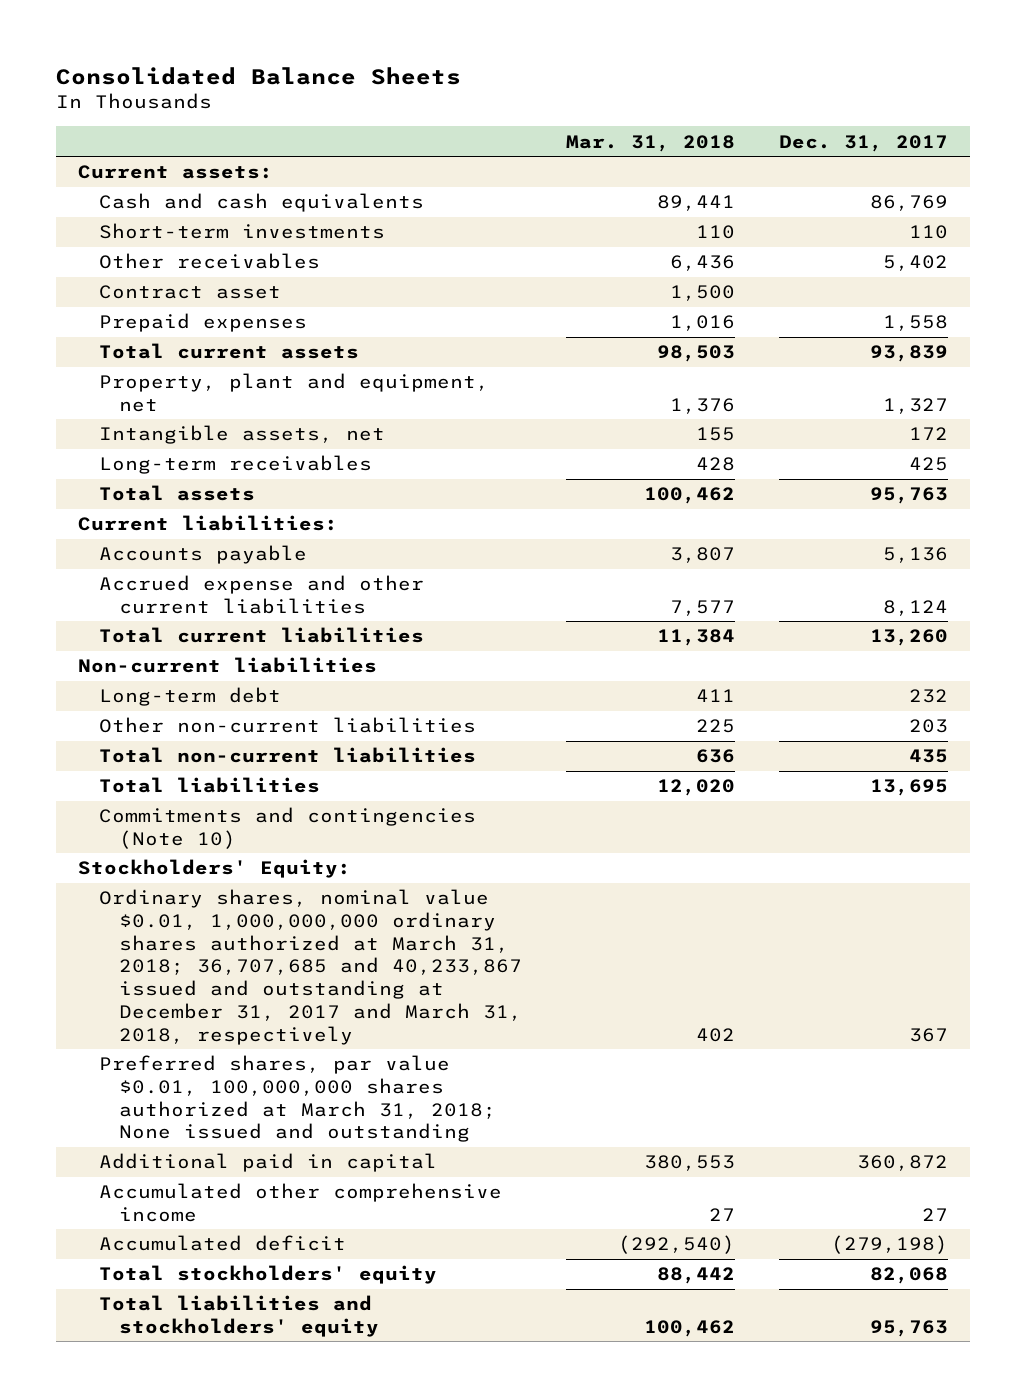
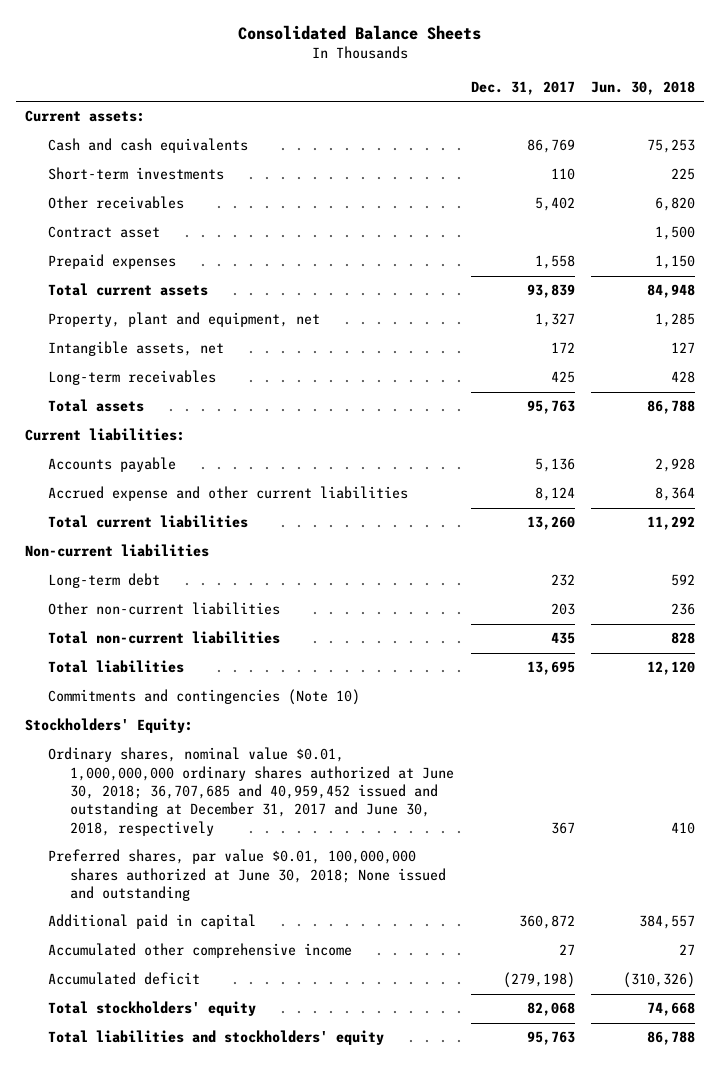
[566,134,736,152] Mar. 31, 2018 -> none
none -> [591,81,696,96] Jun. 30, 2018
[98,889,523,1045] Ordinary shares, nominal value $0.01, 1,000,000,000 ordinary shares authorized at March 31, 2018; 36,707,685 and 40,233,867 issued and outstanding at December 31, 2017 and March 31, 2018, respectively -> [47,747,455,836] Ordinary shares, nominal value $0.01, 1,000,000,000 ordinary shares authorized at June 30, 2018; 36,707,685 and 40,959,452 issued and outstanding at December 31, 2017 and June 30, 2018, respectively
[98,1055,497,1143] Preferred shares, par value $0.01, 100,000,000 shares authorized at March 31, 2018; None issued and outstanding -> [47,849,447,902] Preferred shares, par value $0.01, 100,000,000 shares authorized at June 30, 2018; None issued and outstanding

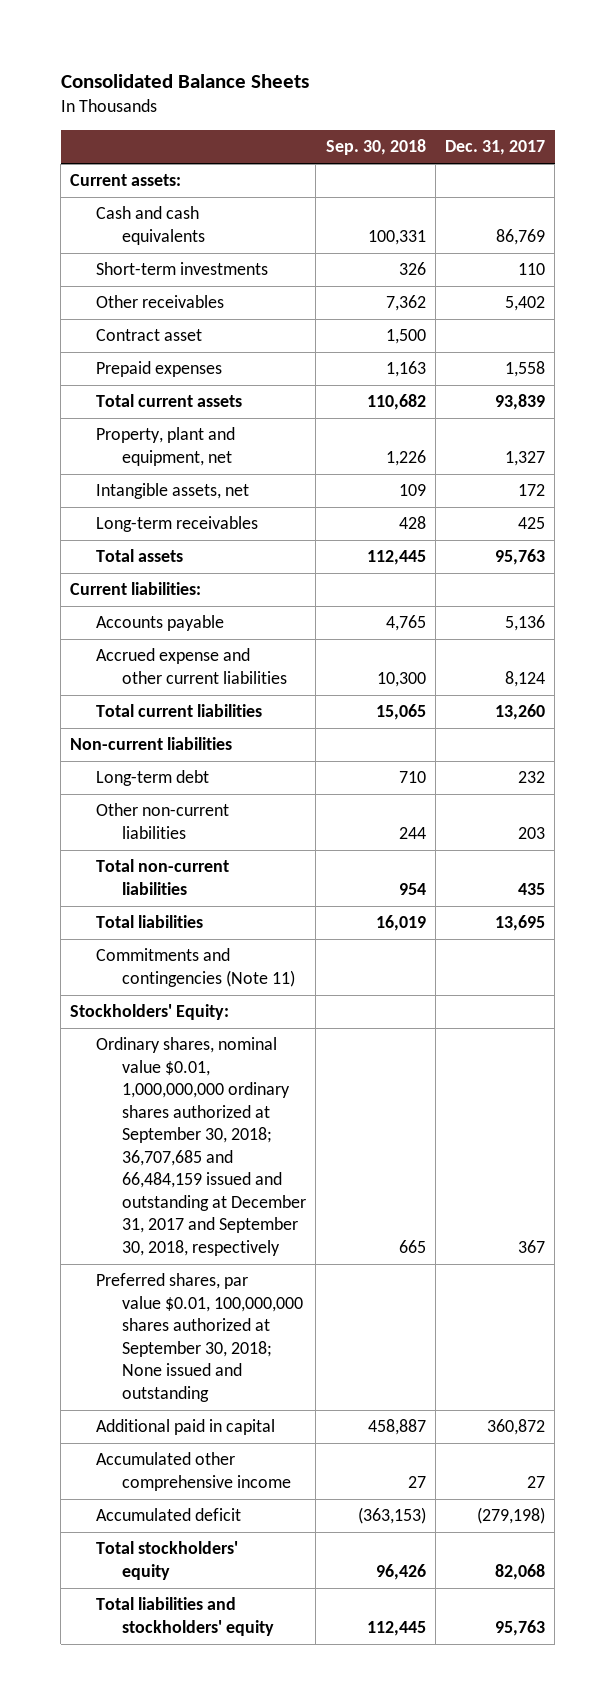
[591,81,696,96] Jun. 30, 2018 -> none
none -> [325,139,426,156] Sep. 30, 2018
[47,689,360,706] Commitments and contingencies (Note 10) -> [96,948,296,987] Commitments and contingencies (Note 11)
[47,747,455,836] Ordinary shares, nominal value $0.01, 1,000,000,000 ordinary shares authorized at June 30, 2018; 36,707,685 and 40,959,452 issued and outstanding at December 31, 2017 and June 30, 2018, respectively -> [96,1037,307,1256] Ordinary shares, nominal value $0.01, 1,000,000,000 ordinary shares authorized at September 30, 2018; 36,707,685 and 66,484,159 issued and outstanding at December 31, 2017 and September 30, 2018, respectively
[47,849,447,902] Preferred shares, par value $0.01, 100,000,000 shares authorized at June 30, 2018; None issued and outstanding -> [96,1273,304,1402] Preferred shares, par value $0.01, 100,000,000 shares authorized at September 30, 2018; None issued and outstanding

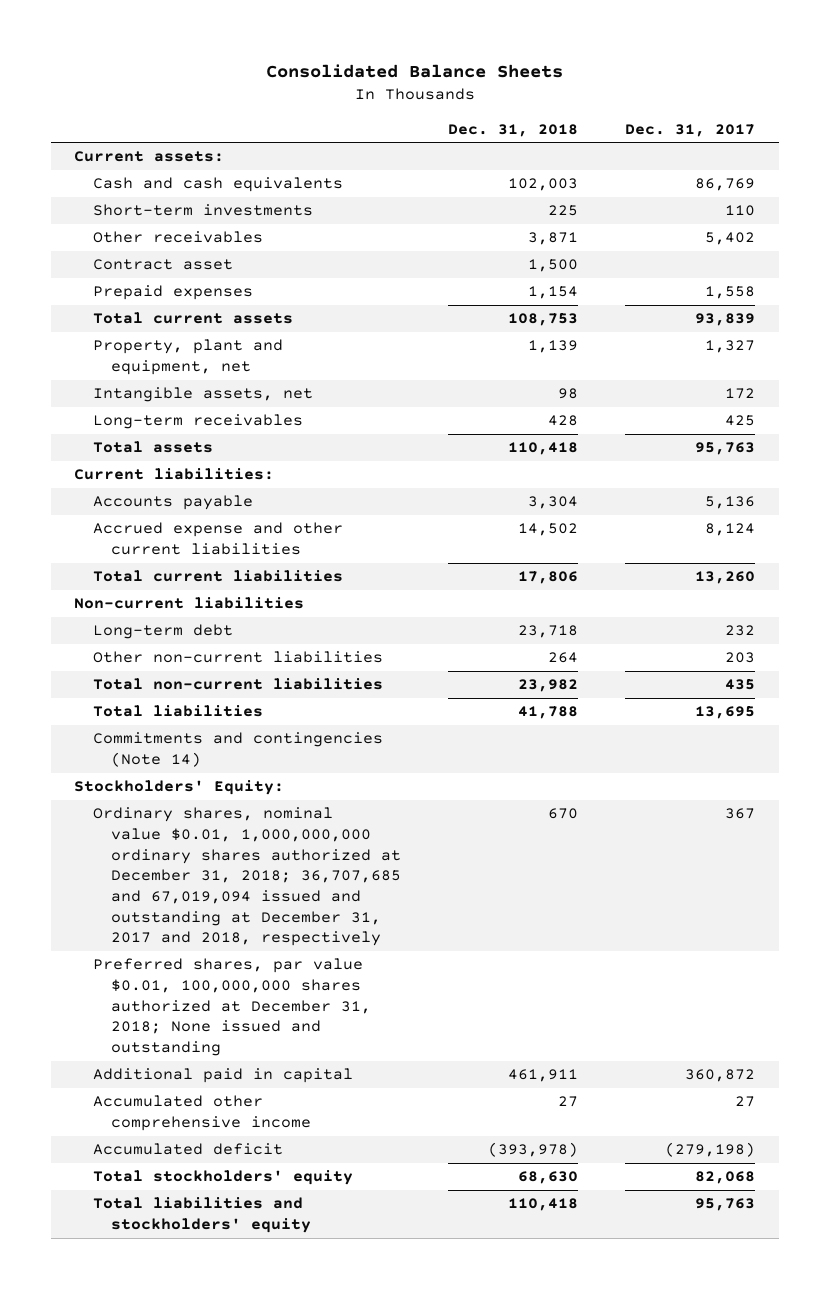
[325,139,426,156] Sep. 30, 2018 -> none
none -> [447,123,578,137] Dec. 31, 2018
[96,948,296,987] Commitments and contingencies (Note 11) -> [92,732,383,768] Commitments and contingencies (Note 14)
[96,1037,307,1256] Ordinary shares, nominal value $0.01, 1,000,000,000 ordinary shares authorized at September 30, 2018; 36,707,685 and 66,484,159 issued and outstanding at December 31, 2017 and September 30, 2018, respectively -> [92,807,401,947] Ordinary shares, nominal value $0.01, 1,000,000,000 ordinary shares authorized at December 31, 2018; 36,707,685 and 67,019,094 issued and outstanding at December 31, 2017 and 2018, respectively
[96,1273,304,1402] Preferred shares, par value $0.01, 100,000,000 shares authorized at September 30, 2018; None issued and outstanding -> [92,958,371,1057] Preferred shares, par value $0.01, 100,000,000 shares authorized at December 31, 2018; None issued and outstanding

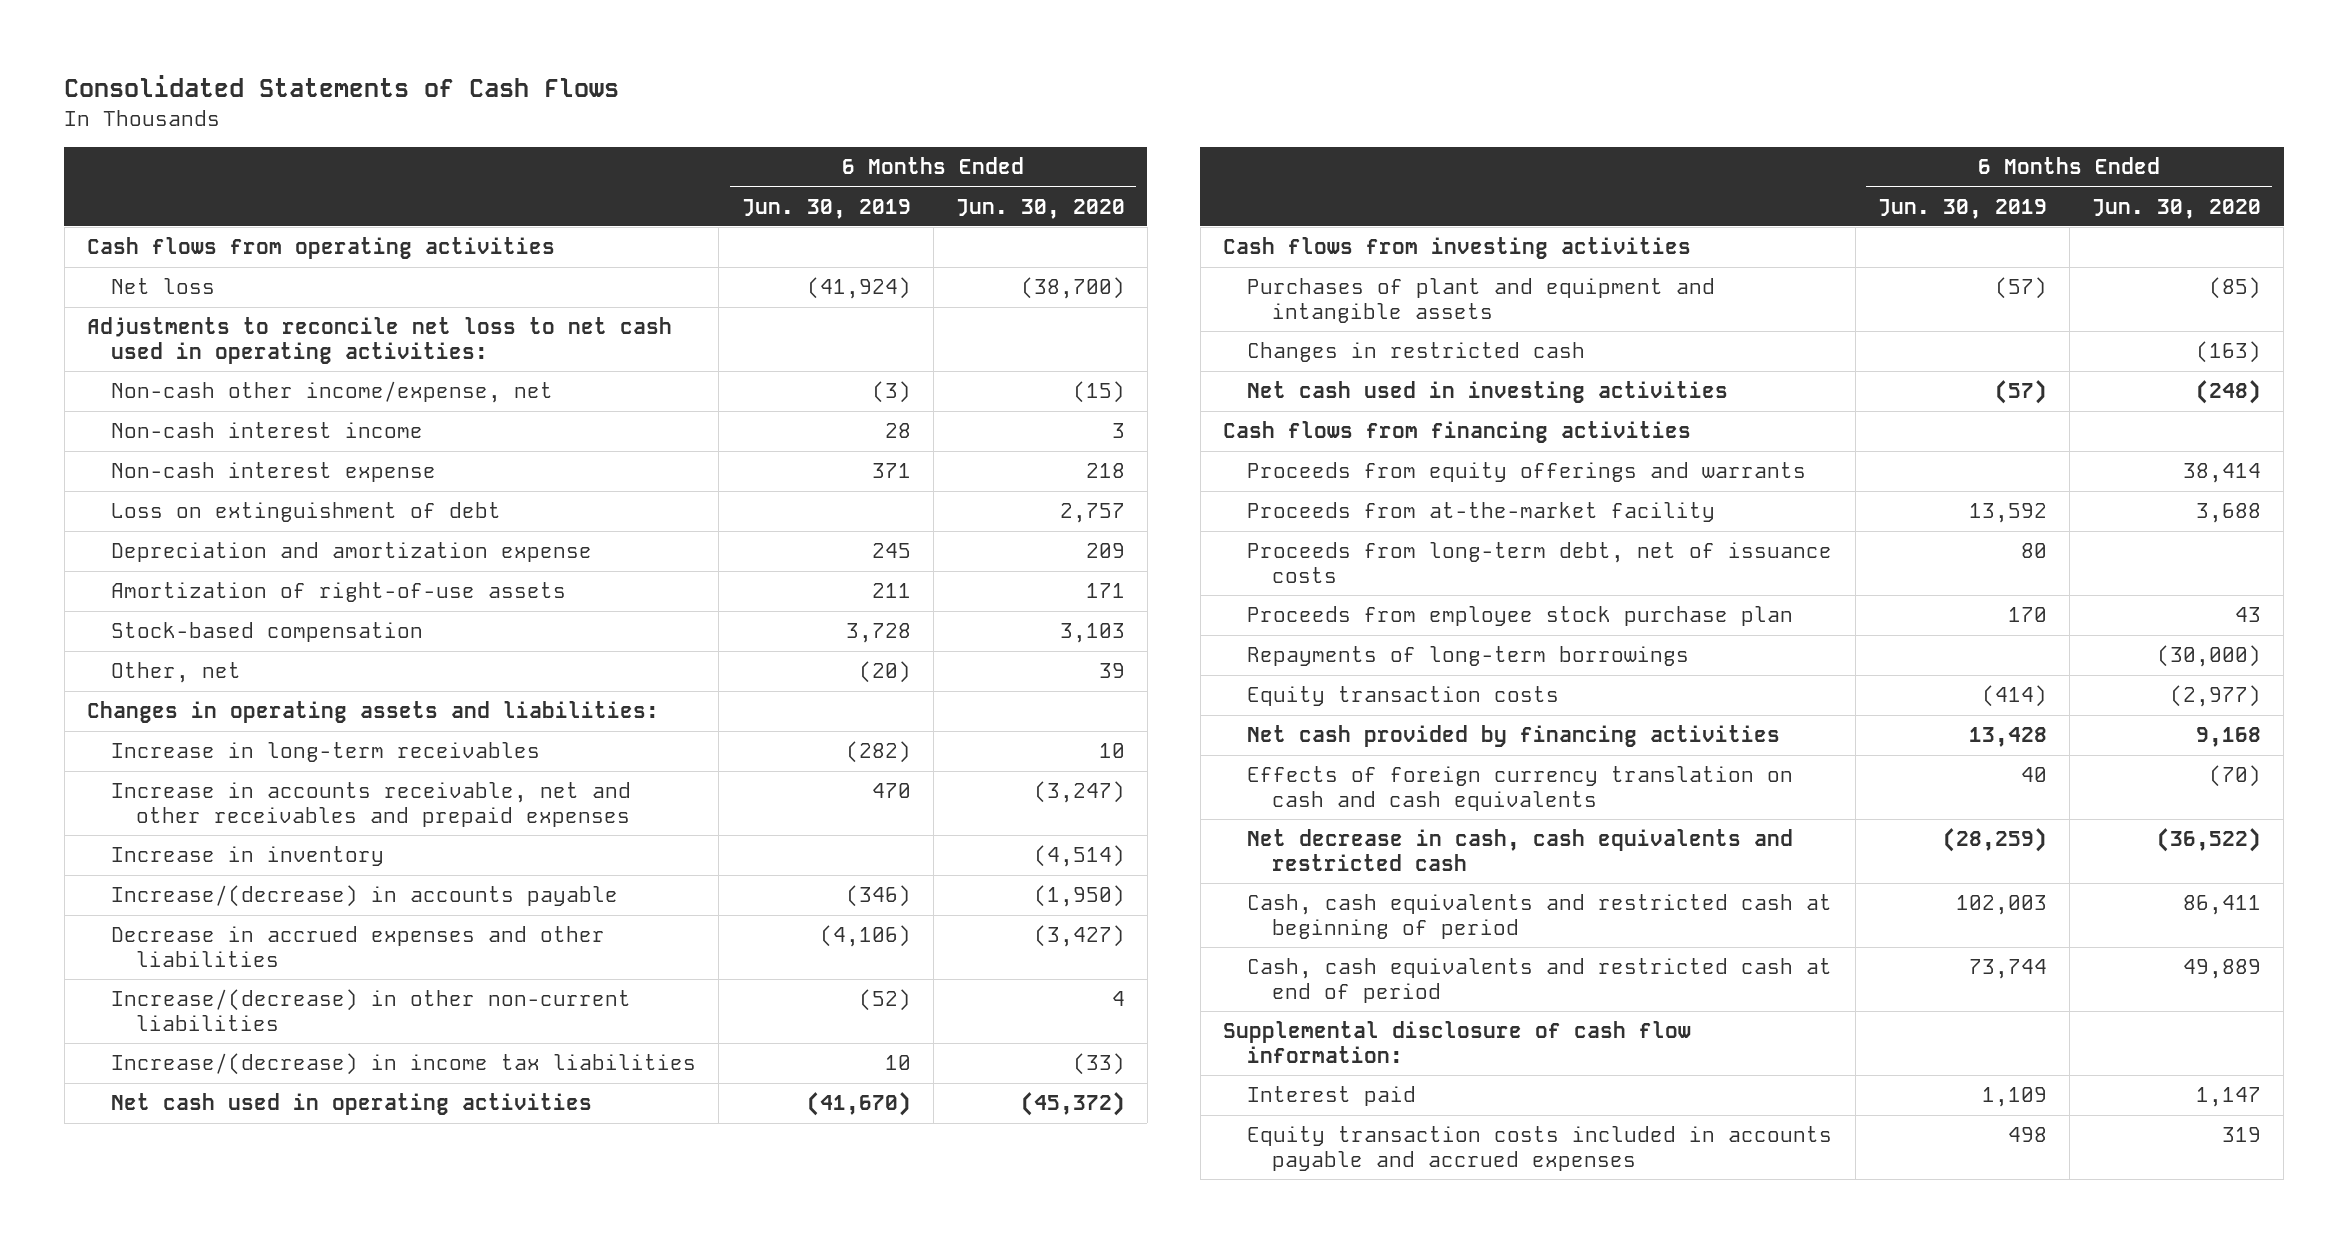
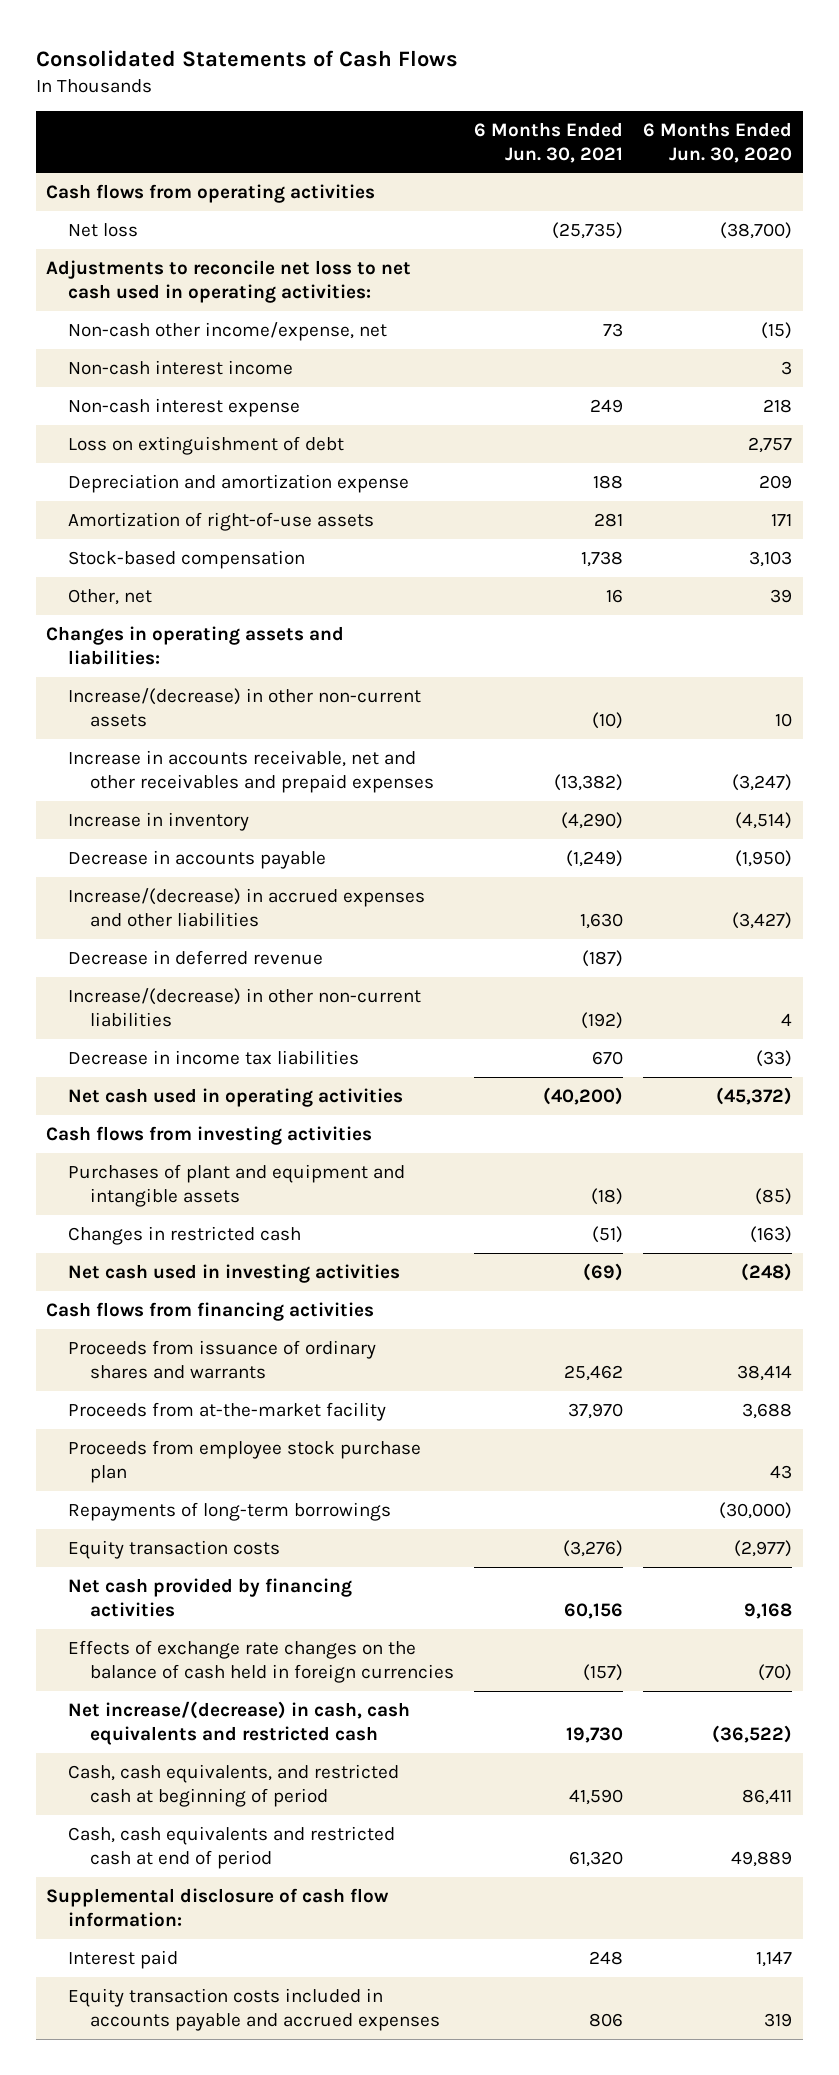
[741,198,911,219] Jun. 30, 2019 -> none
none -> [474,121,624,163] 6 Months Ended Jun. 30, 2021
[111,742,541,763] Increase in long-term receivables -> none
none -> [68,687,422,727] Increase/(decrease) in other non-current assets
[111,885,619,908] Increase/(decrease) in accounts payable -> [68,849,327,869] Decrease in accounts payable
[111,926,606,967] Decrease in accrued expenses and other liabilities -> [68,887,426,927] Increase/(decrease) in accrued expenses and other liabilities
none -> [68,949,324,965] Decrease in deferred revenue
[111,1053,697,1076] Increase/(decrease) in income tax liabilities -> [68,1049,360,1065] Decrease in income tax liabilities
[1247,462,1807,483] Proceeds from equity offerings and warrants -> [68,1339,377,1379] Proceeds from issuance of ordinary shares and warrants
[1247,542,1833,583] Proceeds from long-term debt, net of issuance costs -> none
[1247,766,1794,811] Effects of foreign currency translation on cash and cash equivalents -> [68,1639,454,1683] Effects of exchange rate changes on the balance of cash held in foreign currencies
[1247,829,1794,871] Net decrease in cash, cash equivalents and restricted cash -> [68,1700,411,1745] Net increase/(decrease) in cash, cash equivalents and restricted cash
[1247,894,1833,939] Cash, cash equivalents and restricted cash at beginning of period -> [68,1763,400,1807] Cash, cash equivalents, and restricted cash at beginning of period

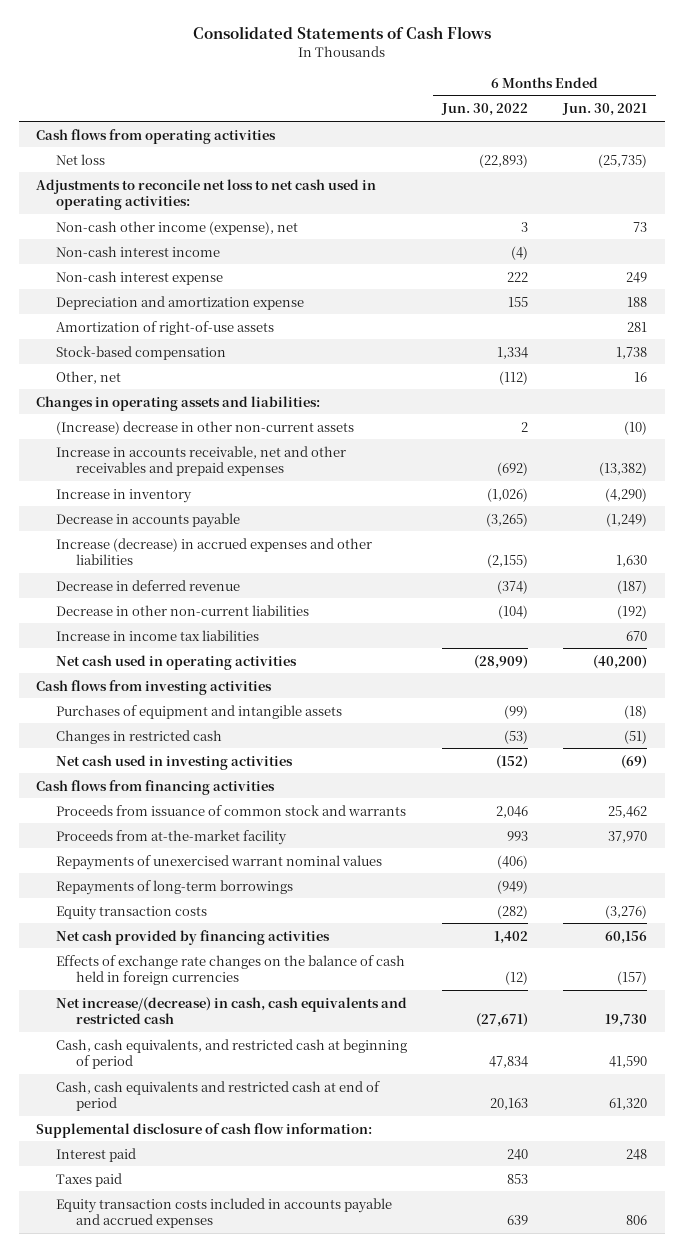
[643,121,793,163] 6 Months Ended Jun. 30, 2020 -> none
none -> [441,103,529,117] Jun. 30, 2022
[68,321,388,341] Non-cash other income/expense, net -> [56,220,299,235] Non-cash other income (expense), net
[68,435,345,455] Loss on extinguishment of debt -> none
[68,687,422,727] Increase/(decrease) in other non-current assets -> [56,420,355,435] (Increase) decrease in other non-current assets
[68,887,426,927] Increase/(decrease) in accrued expenses and other liabilities -> [56,537,373,566] Increase (decrease) in accrued expenses and other liabilities
[68,987,422,1027] Increase/(decrease) in other non-current liabilities -> [56,604,310,616] Decrease in other non-current liabilities
[68,1049,360,1065] Decrease in income tax liabilities -> [56,629,260,641] Increase in income tax liabilities
[68,1163,406,1207] Purchases of plant and equipment and intangible assets -> [56,704,343,719] Purchases of equipment and intangible assets
[68,1339,377,1379] Proceeds from issuance of ordinary shares and warrants -> [56,804,407,816] Proceeds from issuance of common stock and warrants
[68,1439,422,1483] Proceeds from employee stock purchase plan -> none
none -> [56,854,383,870] Repayments of unexercised warrant nominal values
none -> [56,1172,123,1187] Taxes paid

